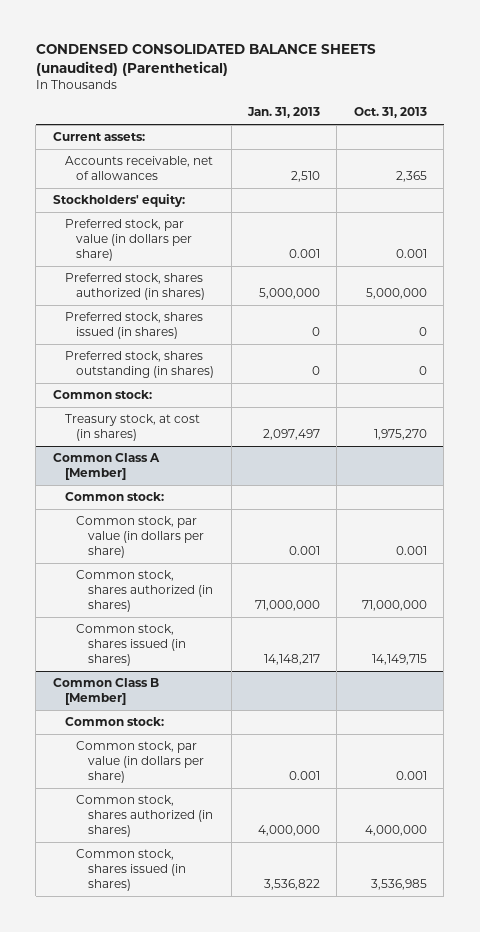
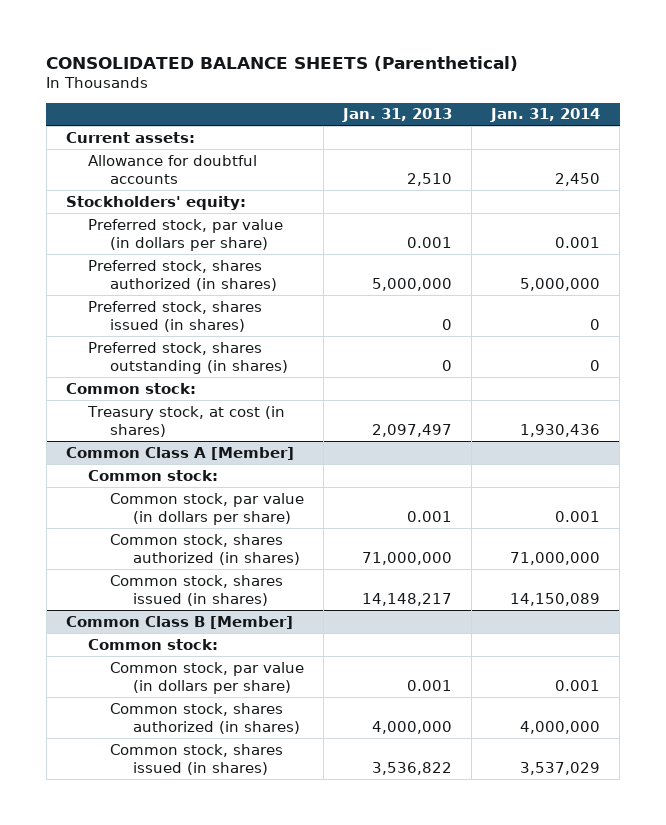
[35,44,376,76] CONDENSED CONSOLIDATED BALANCE SHEETS (unaudited) (Parenthetical) -> [46,55,519,71] CONSOLIDATED BALANCE SHEETS (Parenthetical)
[353,107,427,119] Oct. 31, 2013 -> none
none -> [490,108,601,123] Jan. 31, 2014
[64,156,213,181] Accounts receivable, net of allowances -> [88,154,258,184] Allowance for doubtful accounts

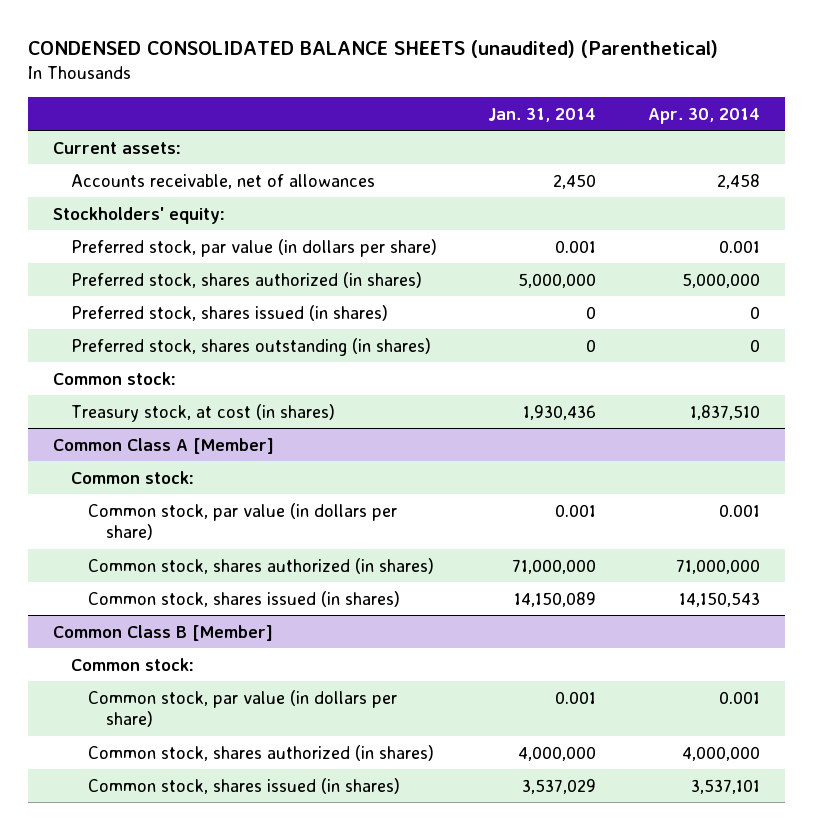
[46,55,519,71] CONSOLIDATED BALANCE SHEETS (Parenthetical) -> [27,40,718,59] CONDENSED CONSOLIDATED BALANCE SHEETS (unaudited) (Parenthetical)
[342,108,453,123] Jan. 31, 2013 -> none
none -> [647,107,760,124] Apr. 30, 2014
[88,154,258,184] Allowance for doubtful accounts -> [70,173,375,189] Accounts receivable, net of allowances

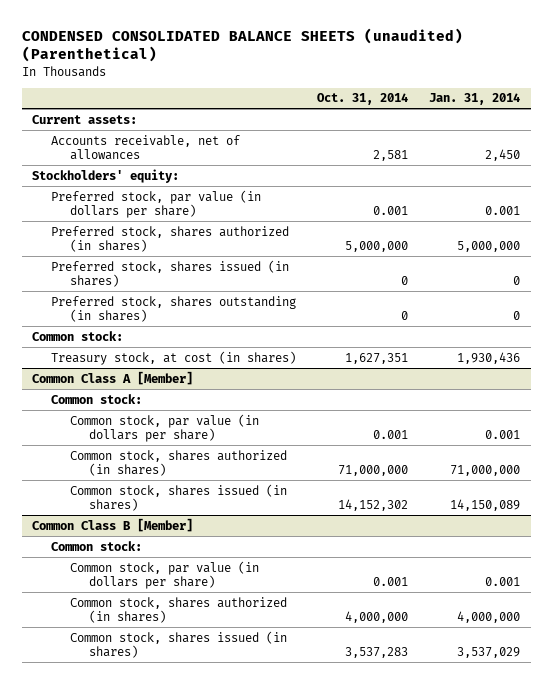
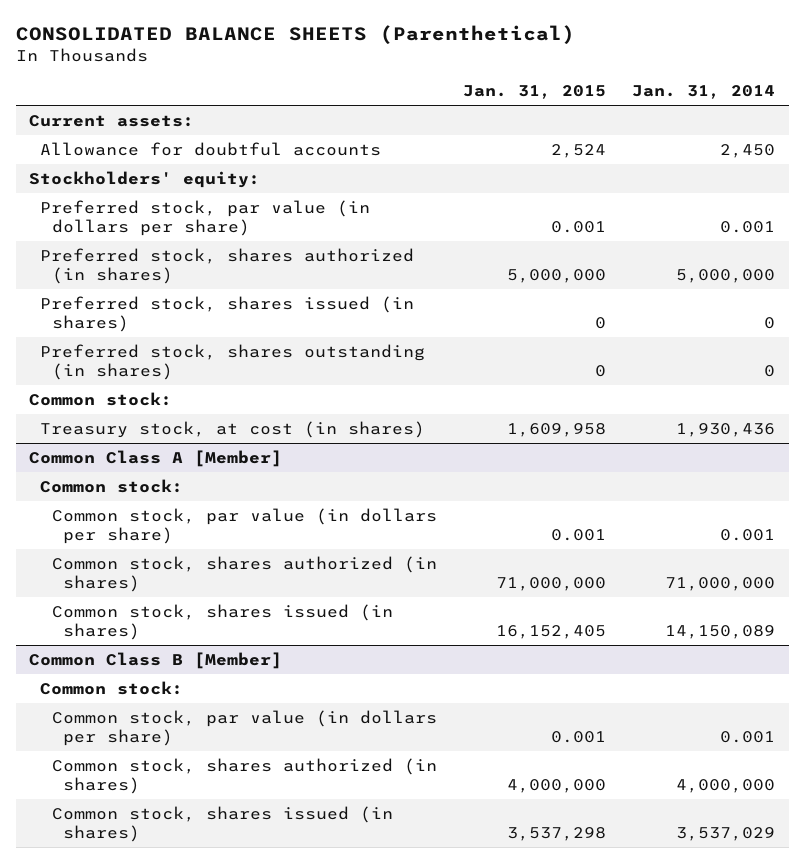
[21,27,463,63] CONDENSED CONSOLIDATED BALANCE SHEETS (unaudited) (Parenthetical) -> [15,24,575,44] CONSOLIDATED BALANCE SHEETS (Parenthetical)
[317,93,409,106] Oct. 31, 2014 -> none
none -> [463,85,607,100] Jan. 31, 2015
[51,134,241,161] Accounts receivable, net of allowances -> [40,141,382,156] Allowance for doubtful accounts

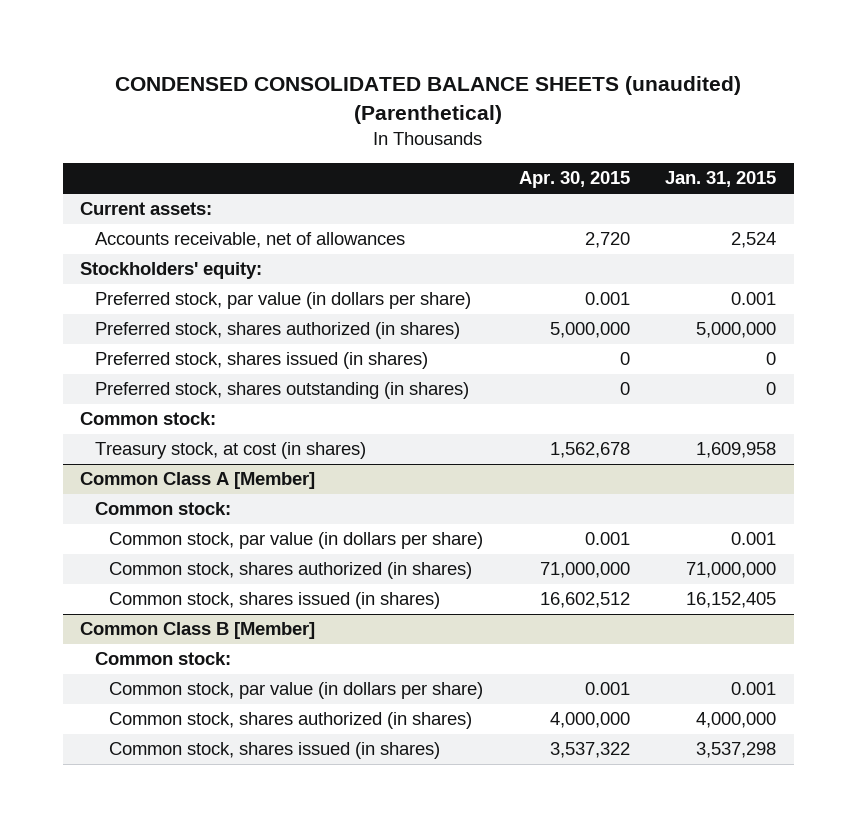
[15,24,575,44] CONSOLIDATED BALANCE SHEETS (Parenthetical) -> [115,76,742,124] CONDENSED CONSOLIDATED BALANCE SHEETS (unaudited) (Parenthetical)
[632,85,776,100] Jan. 31, 2014 -> none
none -> [518,171,630,189] Apr. 30, 2015
[40,141,382,156] Allowance for doubtful accounts -> [94,232,405,249] Accounts receivable, net of allowances

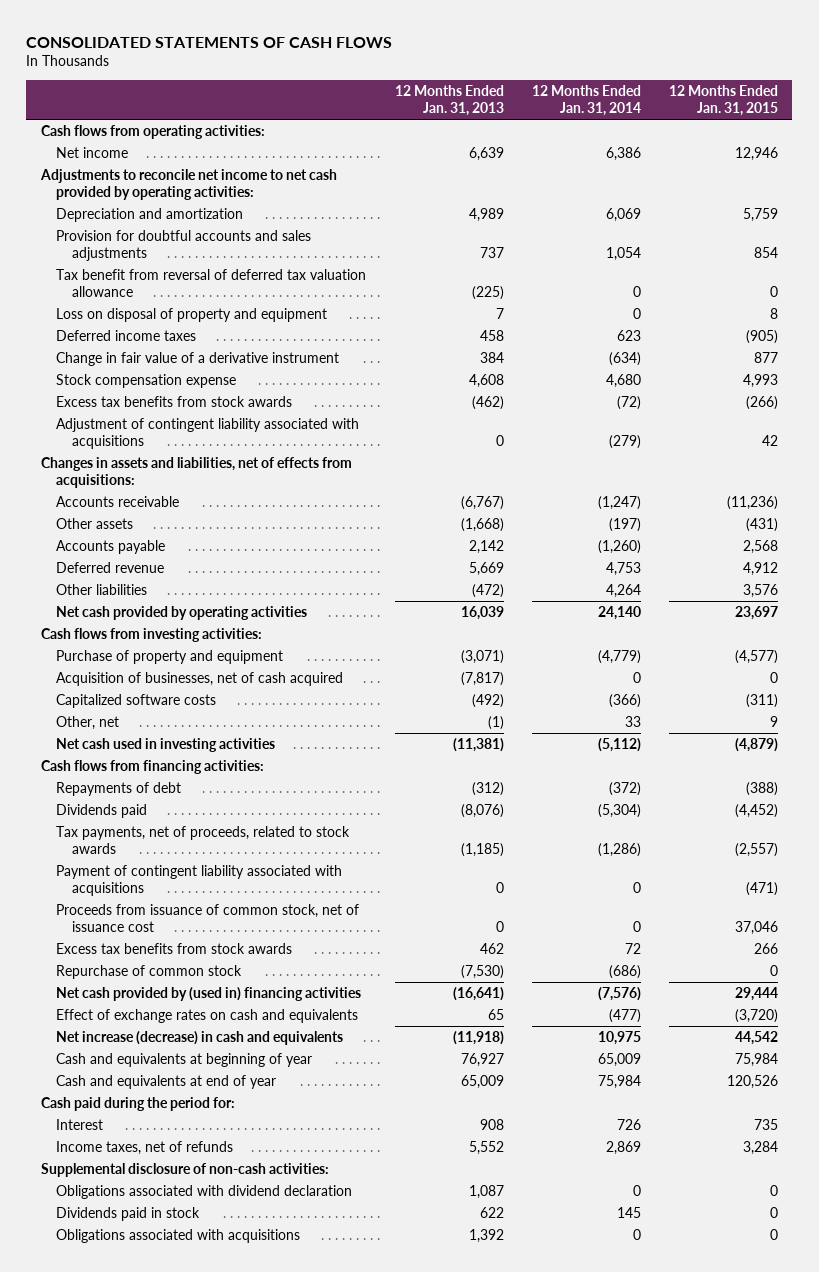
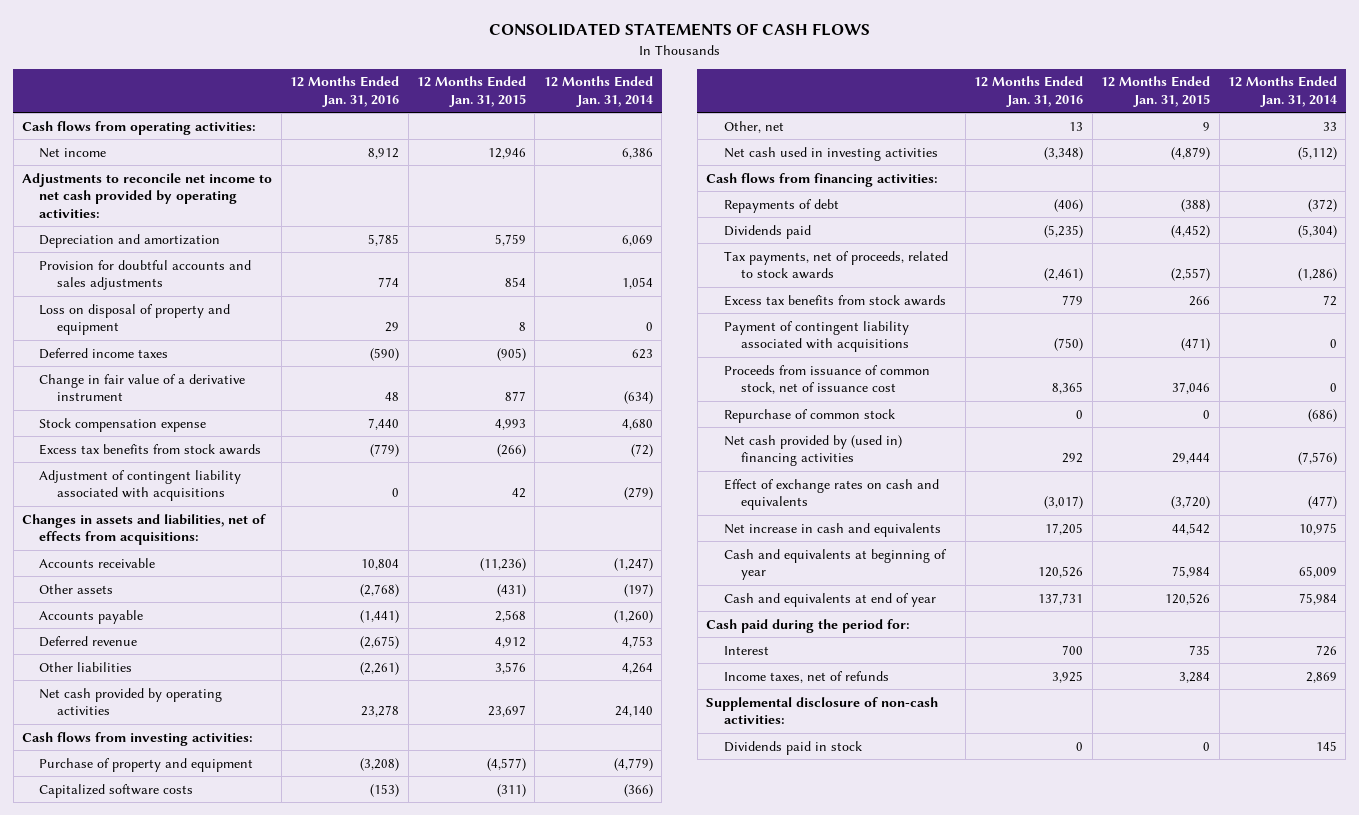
[394,84,504,117] 12 Months Ended Jan. 31, 2013 -> none
none -> [290,76,400,107] 12 Months Ended Jan. 31, 2016
[56,268,367,298] Tax benefit from reversal of deferred tax valuation allowance -> none
[56,671,344,686] Acquisition of businesses, net of cash acquired -> none
[56,942,293,954] Excess tax benefits from stock awards -> [723,294,946,306] Excess tax benefits from stock awards
[56,1030,344,1045] Net increase (decrease) in cash and equivalents -> [723,522,941,537] Net increase in cash and equivalents
[56,1184,353,1199] Obligations associated with dividend declaration -> none
[56,1228,301,1243] Obligations associated with acquisitions -> none

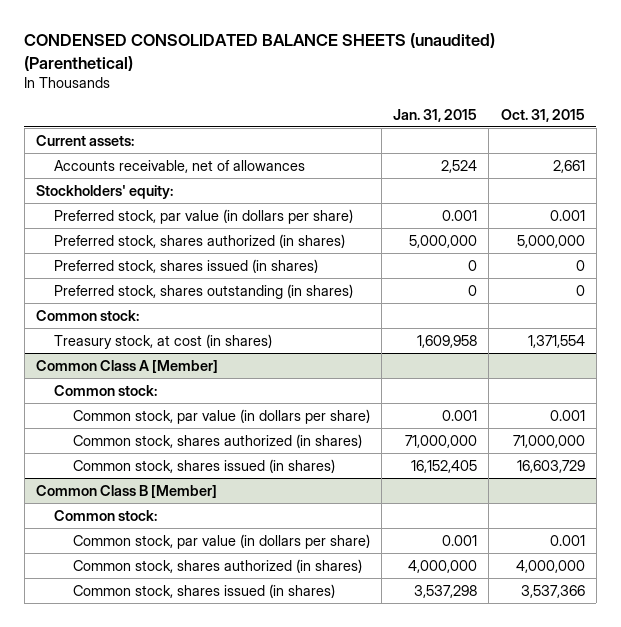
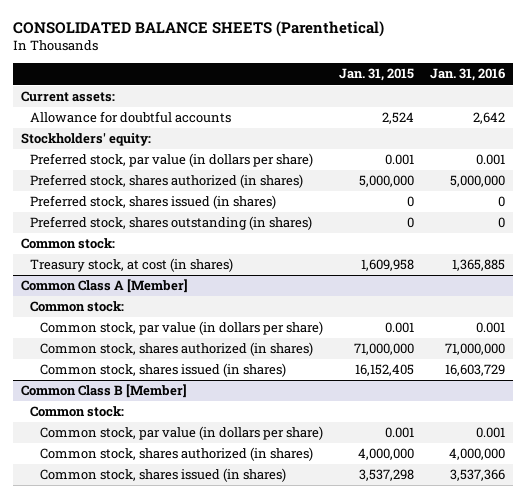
[24,33,496,71] CONDENSED CONSOLIDATED BALANCE SHEETS (unaudited) (Parenthetical) -> [12,20,384,37] CONSOLIDATED BALANCE SHEETS (Parenthetical)
[500,108,585,122] Oct. 31, 2015 -> none
none -> [429,68,505,82] Jan. 31, 2016
[54,159,306,173] Accounts receivable, net of allowances -> [30,111,232,124] Allowance for doubtful accounts

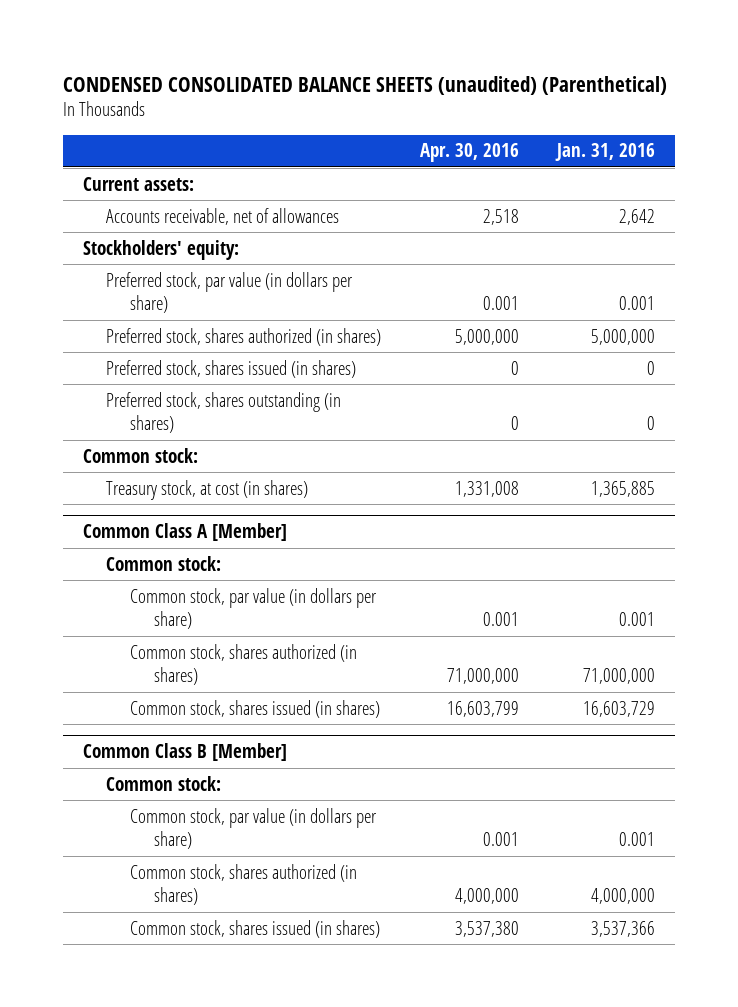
[12,20,384,37] CONSOLIDATED BALANCE SHEETS (Parenthetical) -> [63,75,668,95] CONDENSED CONSOLIDATED BALANCE SHEETS (unaudited) (Parenthetical)
[338,68,414,82] Jan. 31, 2015 -> none
none -> [419,143,519,163] Apr. 30, 2016
[30,111,232,124] Allowance for doubtful accounts -> [106,207,340,225] Accounts receivable, net of allowances

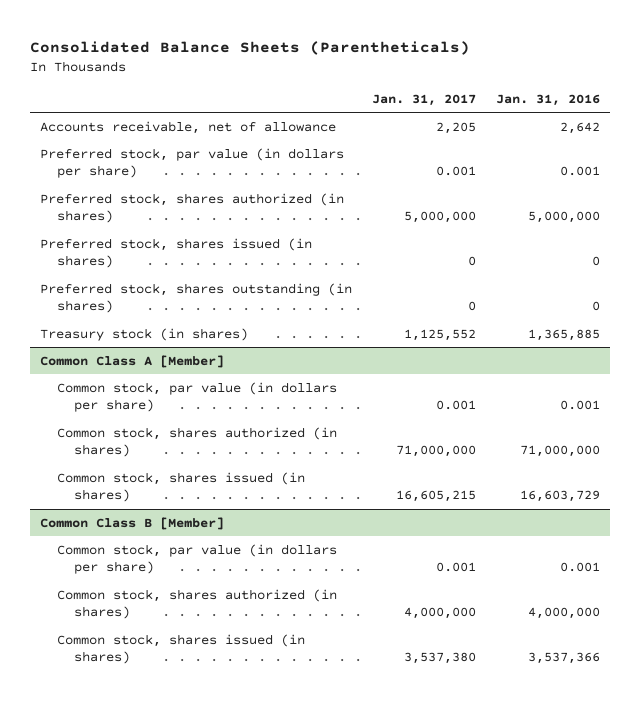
[63,75,668,95] CONDENSED CONSOLIDATED BALANCE SHEETS (unaudited) (Parenthetical) -> [30,40,471,55] Consolidated Balance Sheets (Parentheticals)
[419,143,519,163] Apr. 30, 2016 -> none
none -> [371,93,476,106] Jan. 31, 2017
[82,176,194,191] Current assets: -> none
[82,239,239,260] Stockholders' equity: -> none
[106,207,340,225] Accounts receivable, net of allowances -> [40,120,337,134] Accounts receivable, net of allowance
[82,447,198,463] Common stock: -> none
[106,479,309,500] Treasury stock, at cost (in shares) -> [40,327,249,341] Treasury stock (in shares)
[106,555,222,571] Common stock: -> none
[106,775,222,791] Common stock: -> none

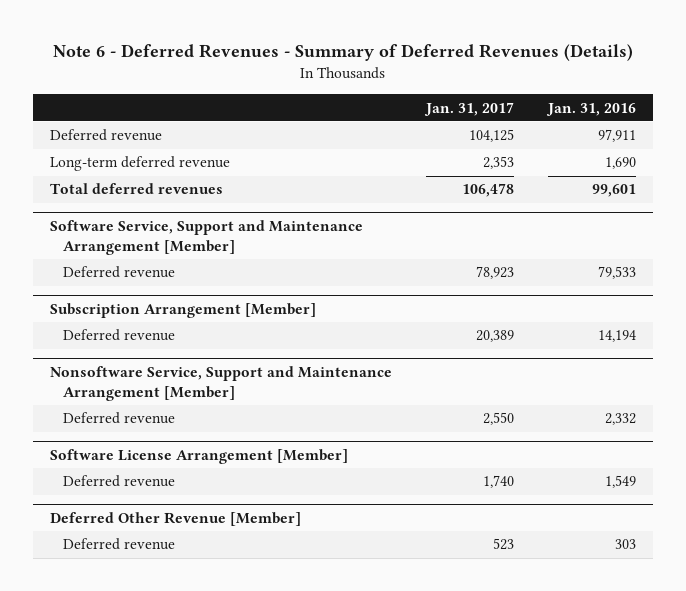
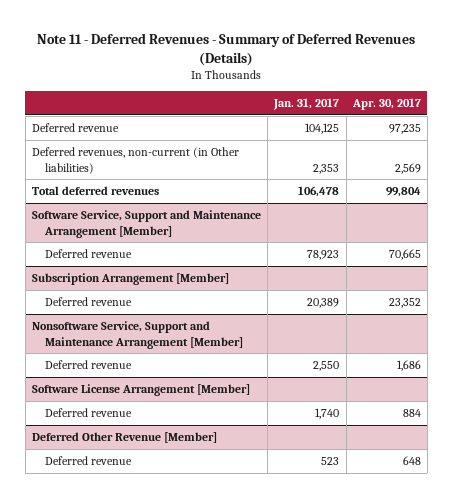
[53,44,634,62] Note 6 - Deferred Revenues - Summary of Deferred Revenues (Details) -> [37,32,416,66] Note 11 - Deferred Revenues - Summary of Deferred Revenues (Details)
[546,102,637,116] Jan. 31, 2016 -> none
none -> [351,97,421,110] Apr. 30, 2017
[49,156,230,172] Long-term deferred revenue -> [32,146,240,174] Deferred revenues, non-current (in Other liabilities)

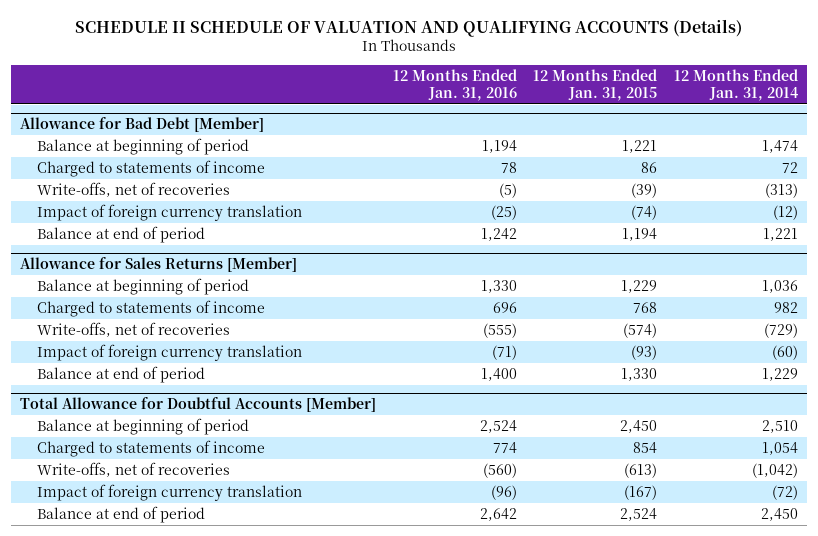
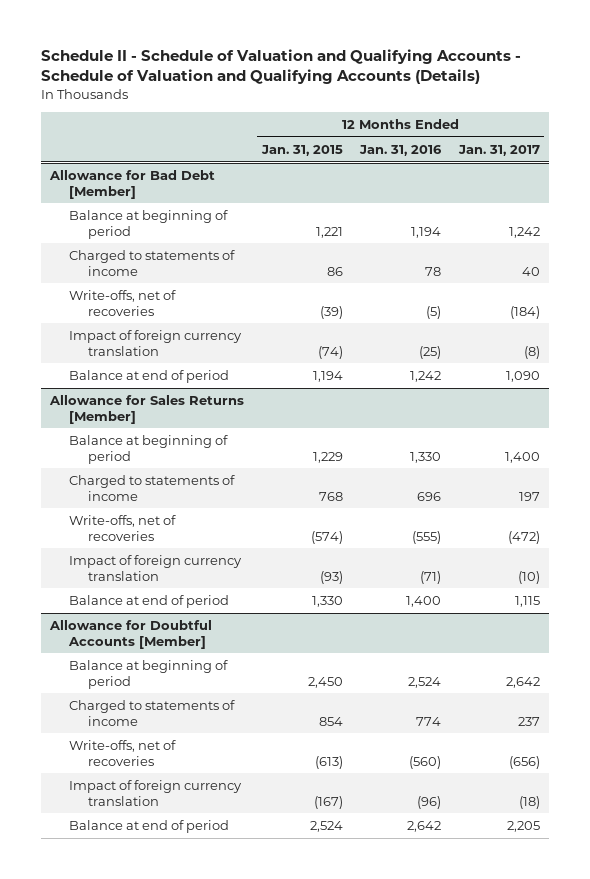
[74,18,742,37] SCHEDULE II SCHEDULE OF VALUATION AND QUALIFYING ACCOUNTS (Details) -> [41,49,522,85] Schedule II - Schedule of Valuation and Qualifying Accounts - Schedule of Valuation and Qualifying Accounts (Details)
[674,68,799,101] 12 Months Ended Jan. 31, 2014 -> none
none -> [457,144,540,156] Jan. 31, 2017
[19,397,376,413] Total Allowance for Doubtful Accounts [Member] -> [48,619,212,649] Allowance for Doubtful Accounts [Member]

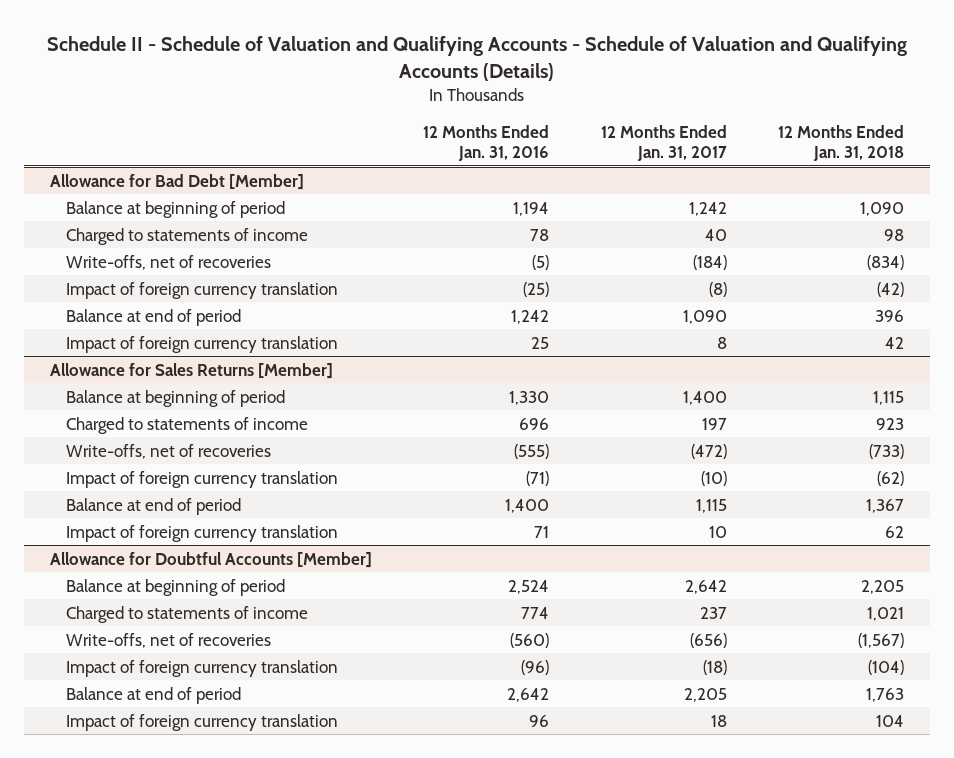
[260,144,343,156] Jan. 31, 2015 -> none
none -> [777,125,904,162] 12 Months Ended Jan. 31, 2018
none -> [65,335,338,353] Impact of foreign currency translation
none -> [65,524,338,542] Impact of foreign currency translation
none -> [65,713,338,731] Impact of foreign currency translation

